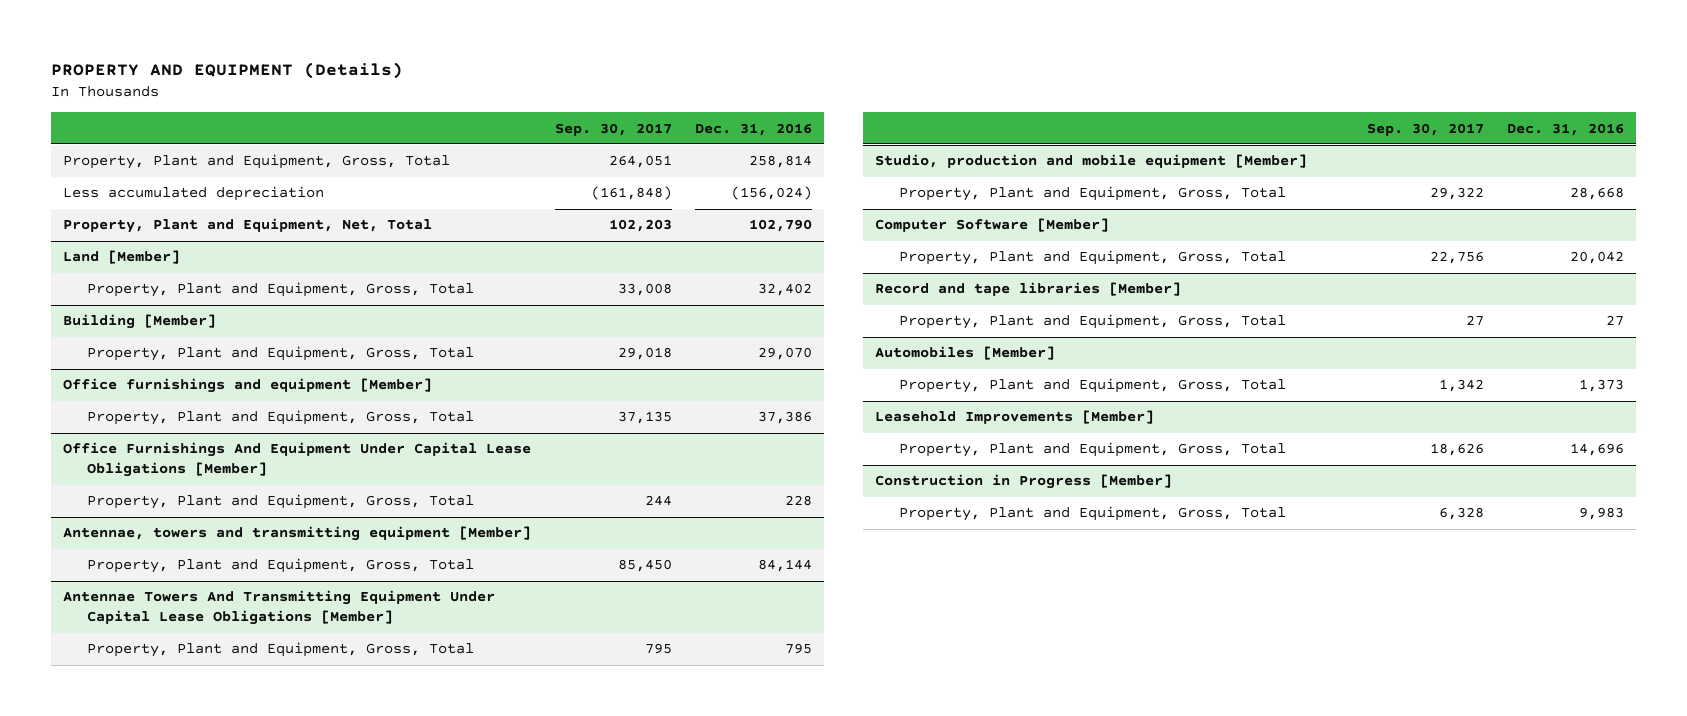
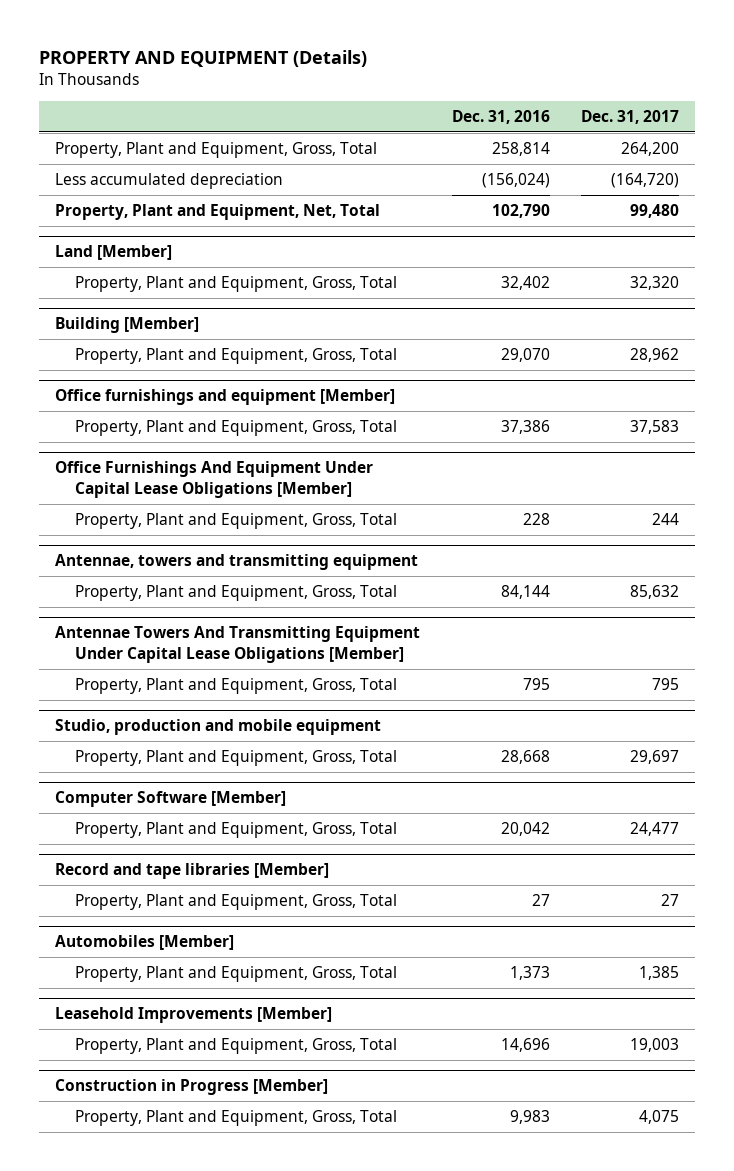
[554,122,672,136] Sep. 30, 2017 -> none
none -> [581,110,680,125] Dec. 31, 2017
[62,526,531,542] Antennae, towers and transmitting equipment [Member] -> [55,554,419,571] Antennae, towers and transmitting equipment
[875,154,1308,169] Studio, production and mobile equipment [Member] -> [55,719,382,736] Studio, production and mobile equipment

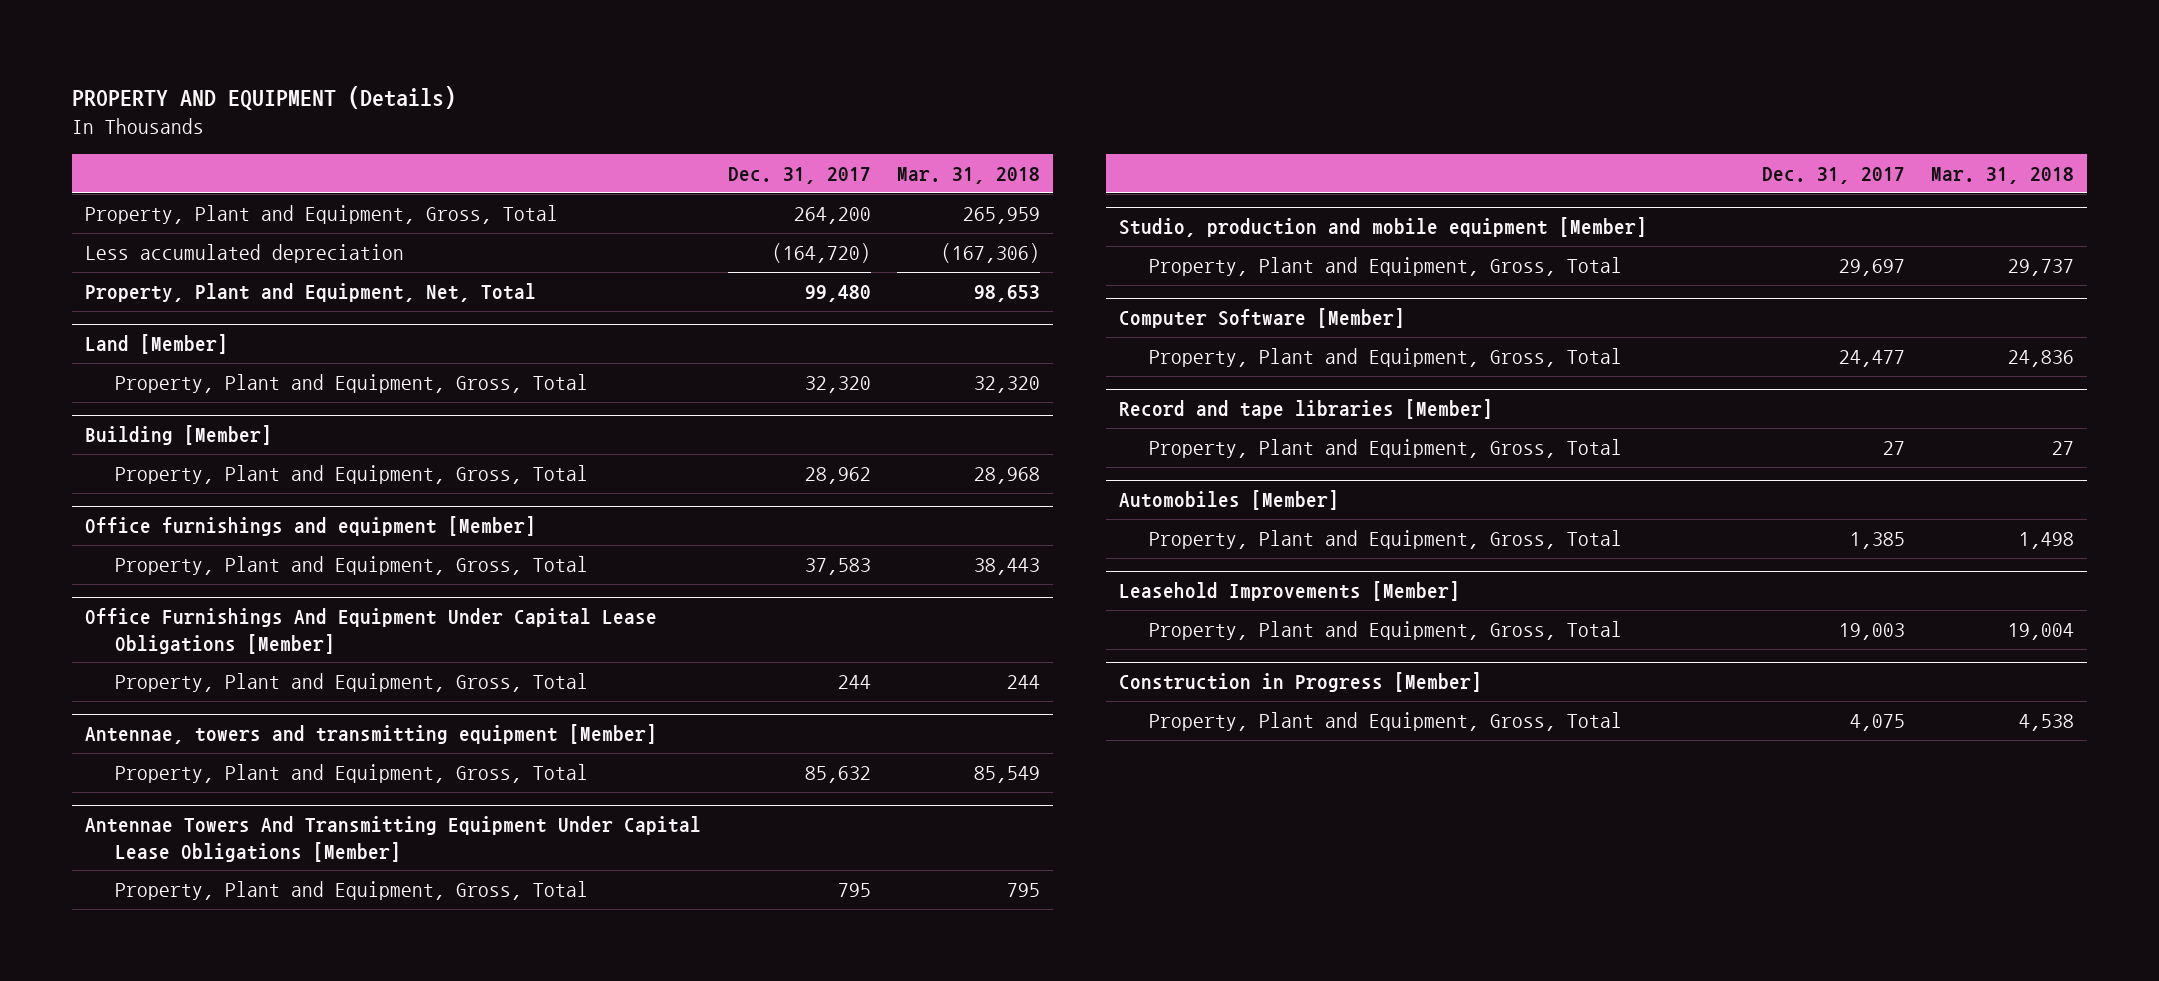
[451,110,550,125] Dec. 31, 2016 -> none
none -> [897,166,1041,184] Mar. 31, 2018
[55,554,419,571] Antennae, towers and transmitting equipment -> [85,724,658,745] Antennae, towers and transmitting equipment [Member]
[55,719,382,736] Studio, production and mobile equipment -> [1119,217,1648,238] Studio, production and mobile equipment [Member]

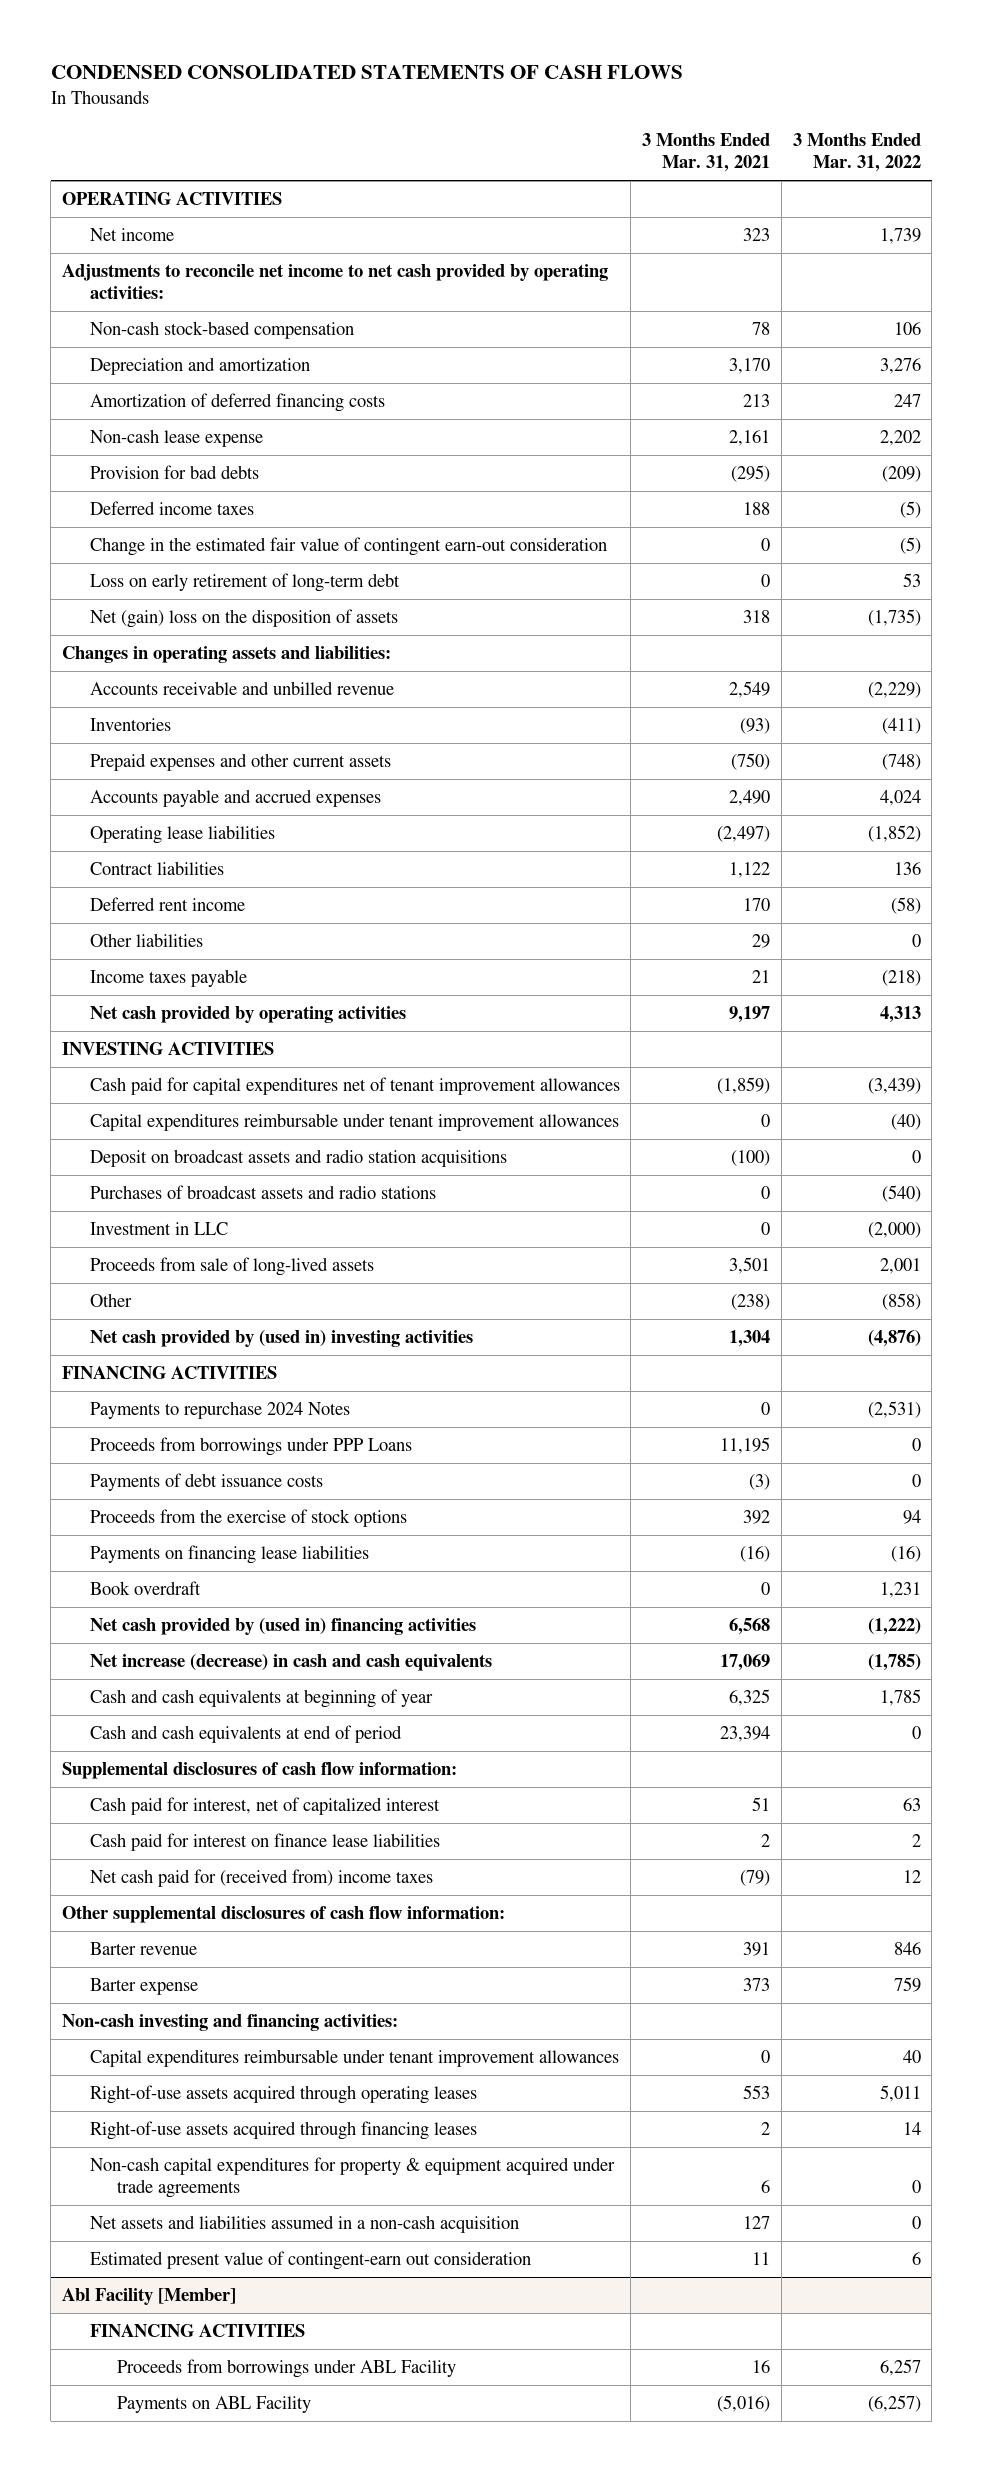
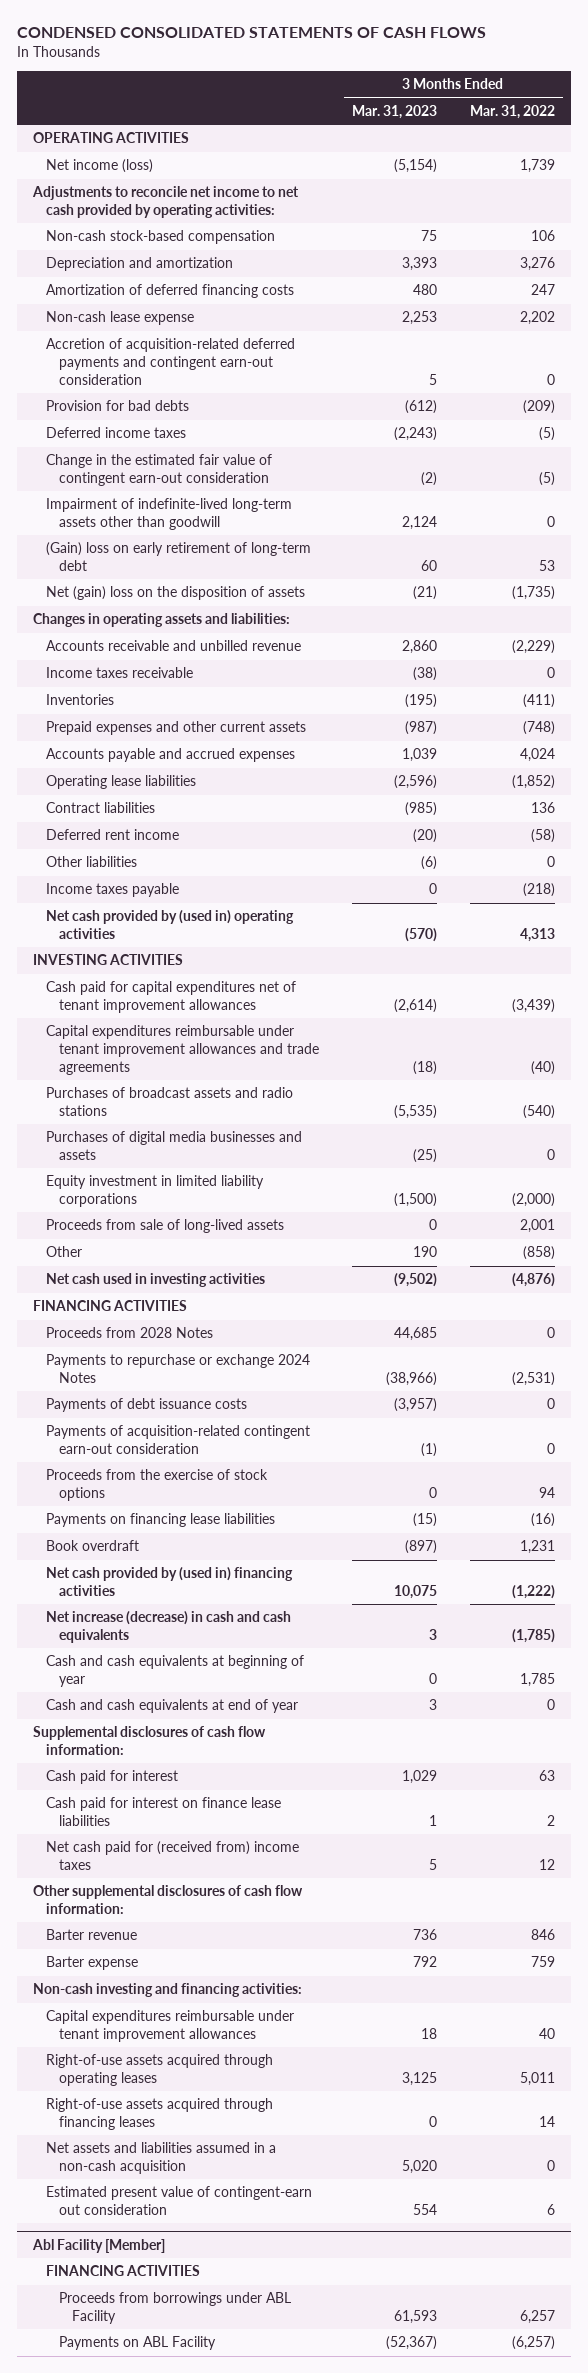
[642,133,771,173] 3 Months Ended Mar. 31, 2021 -> none
none -> [351,104,437,119] Mar. 31, 2023
[89,228,174,242] Net income -> [46,159,154,174] Net income (loss)
none -> [46,338,296,385] Accretion of acquisition-related deferred payments and contingent earn-out consideration
none -> [46,498,293,531] Impairment of indefinite-lived long-term assets other than goodwill
[89,573,400,593] Loss on early retirement of long-term debt -> [46,542,312,572] (Gain) loss on early retirement of long-term debt
none -> [46,667,194,679] Income taxes receivable
[89,1006,406,1024] Net cash provided by operating activities -> [46,910,295,940] Net cash provided by (used in) operating activities
[89,1149,507,1168] Deposit on broadcast assets and radio station acquisitions -> none
[89,1113,619,1132] Capital expenditures reimbursable under tenant improvement allowances -> [46,1025,319,1075] Capital expenditures reimbursable under tenant improvement allowances and trade agreements
[89,1222,228,1236] Investment in LLC -> none
none -> [46,1131,303,1161] Purchases of digital media businesses and assets
none -> [46,1175,265,1208] Equity investment in limited liability corporations
[89,1330,473,1348] Net cash provided by (used in) investing activities -> [46,1273,266,1288] Net cash used in investing activities
[89,1437,412,1457] Proceeds from borrowings under PPP Loans -> none
none -> [46,1327,214,1339] Proceeds from 2028 Notes
[89,1401,350,1420] Payments to repurchase 2024 Notes -> [46,1354,311,1384] Payments to repurchase or exchange 2024 Notes
none -> [46,1425,311,1455] Payments of acquisition-related contingent earn-out consideration
[89,1725,402,1744] Cash and cash equivalents at end of period -> [46,1699,299,1714] Cash and cash equivalents at end of year
[89,1797,440,1816] Cash paid for interest, net of capitalized interest -> [46,1770,179,1785] Cash paid for interest
[89,2157,615,2199] Non-cash capital expenditures for property & equipment acquired under trade agreements -> none

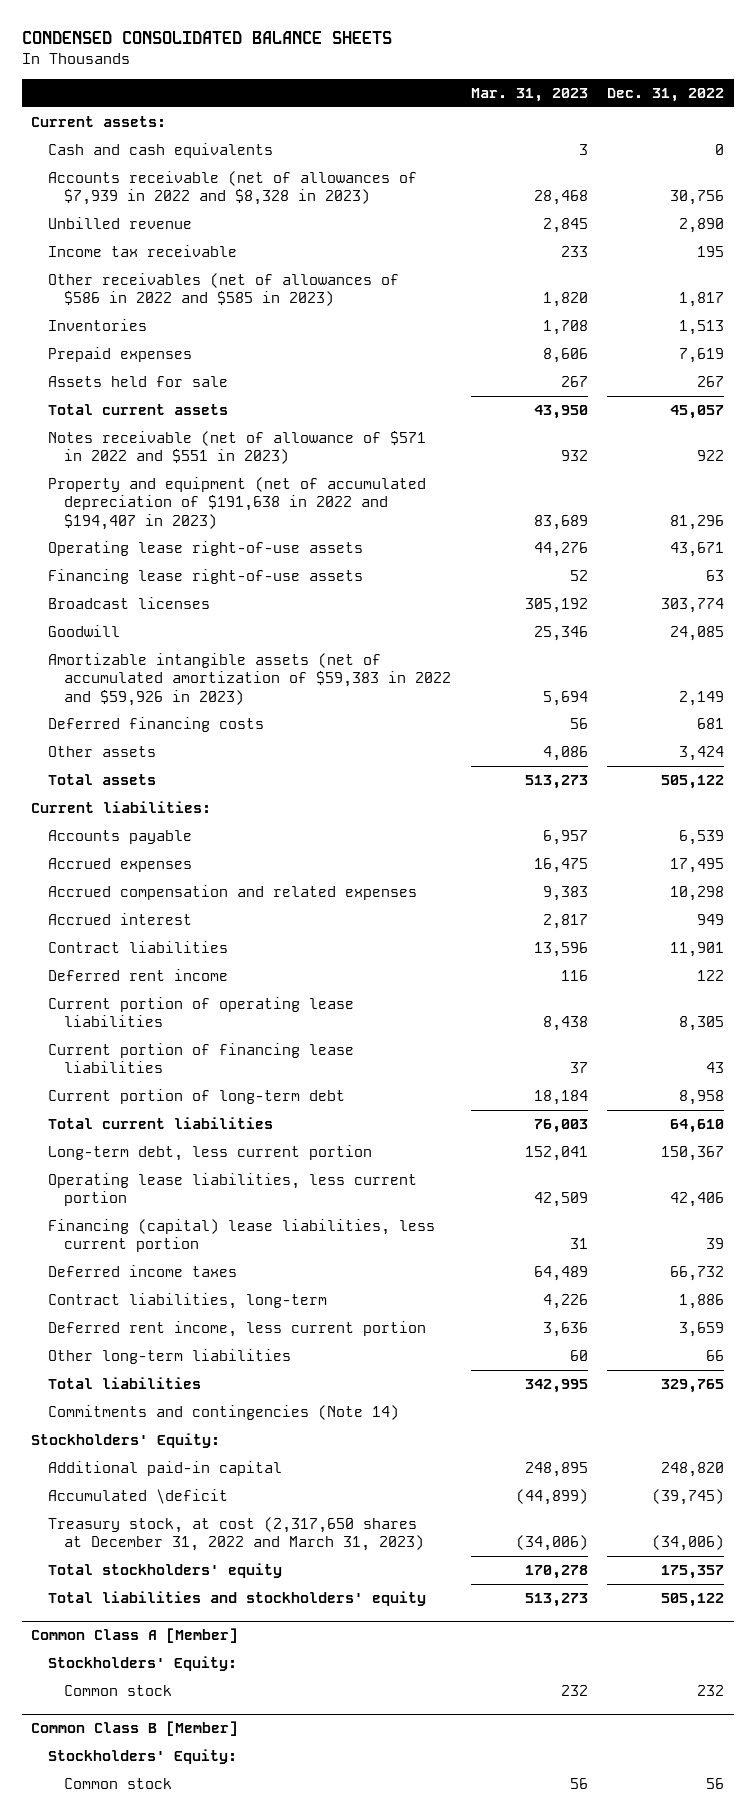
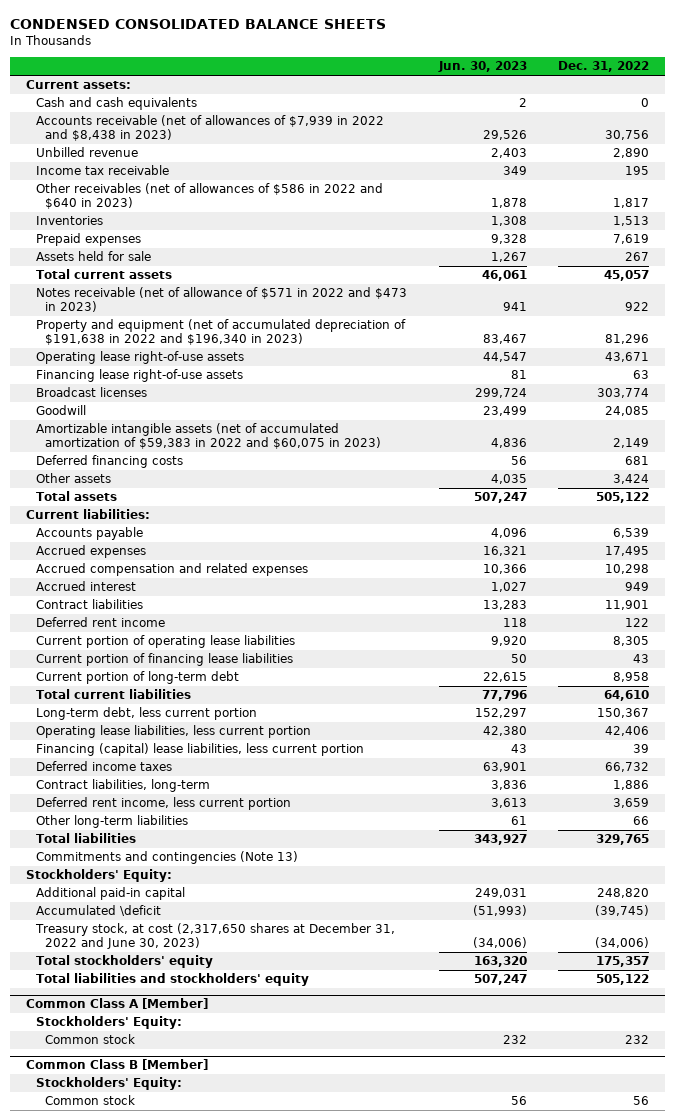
[470,88,588,103] Mar. 31, 2023 -> none
none -> [437,61,527,73] Jun. 30, 2023
[47,171,417,206] Accounts receivable (net of allowances of $7,939 in 2022 and $8,328 in 2023) -> [35,115,384,142] Accounts receivable (net of allowances of $7,939 in 2022 and $8,438 in 2023)
[47,273,399,307] Other receivables (net of allowances of $586 in 2022 and $585 in 2023) -> [35,183,383,210] Other receivables (net of allowances of $586 in 2022 and $640 in 2023)
[47,431,426,465] Notes receivable (net of allowance of $571 in 2022 and $551 in 2023) -> [35,287,407,313] Notes receivable (net of allowance of $571 in 2022 and $473 in 2023)
[47,477,426,530] Property and equipment (net of accumulated depreciation of $191,638 in 2022 and $194,407 in 2023) -> [35,319,406,346] Property and equipment (net of accumulated depreciation of $191,638 in 2022 and $196,340 in 2023)
[47,653,452,706] Amortizable intangible assets (net of accumulated amortization of $59,383 in 2022 and $59,926 in 2023) -> [35,423,382,450] Amortizable intangible assets (net of accumulated amortization of $59,383 in 2022 and $60,075 in 2023)
[47,1405,399,1421] Commitments and contingencies (Note 14) -> [35,851,298,865] Commitments and contingencies (Note 13)
[47,1517,425,1552] Treasury stock, at cost (2,317,650 shares at December 31, 2022 and March 31, 2023) -> [34,923,395,950] Treasury stock, at cost (2,317,650 shares at December 31, 2022 and June 30, 2023)

